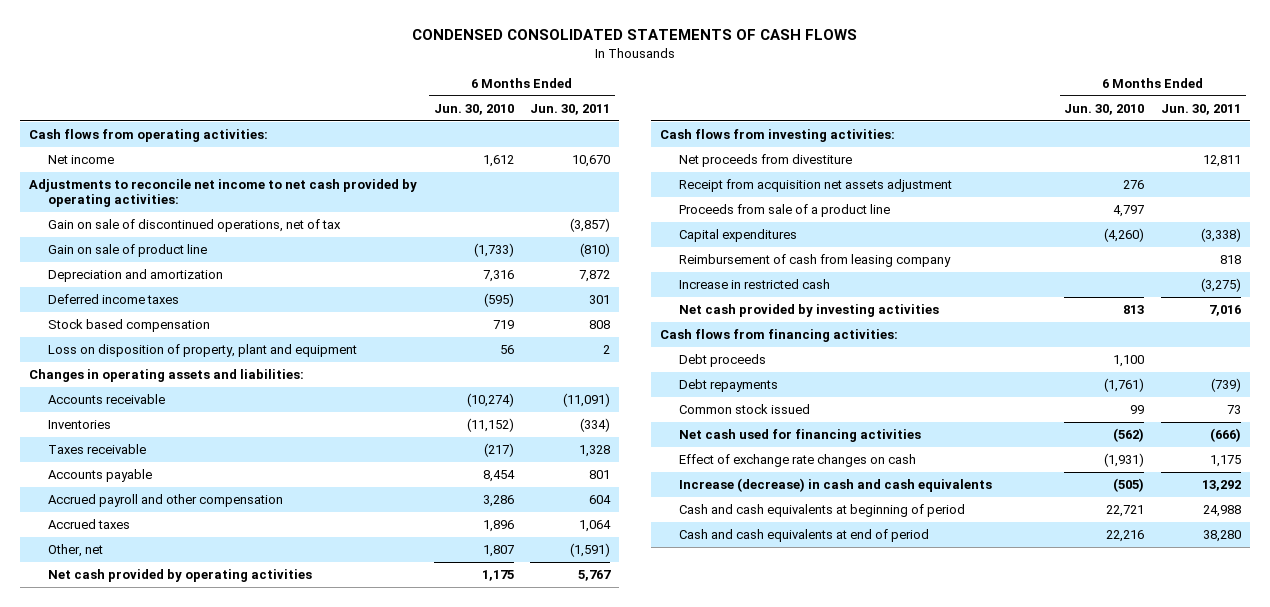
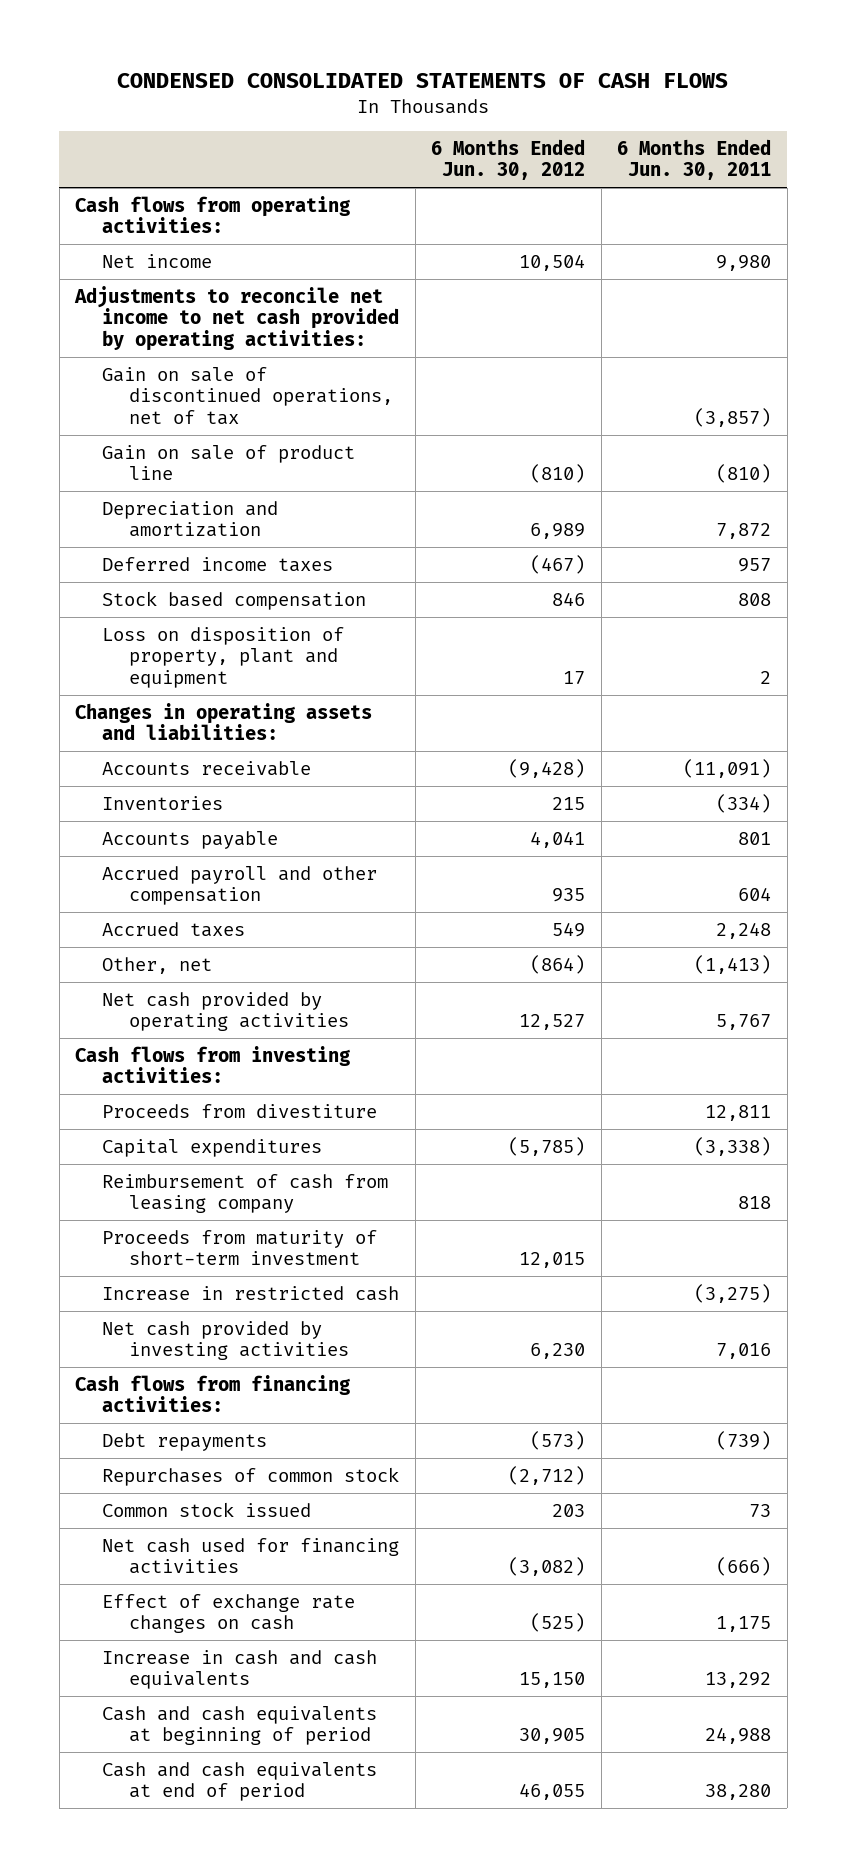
[433,103,514,115] Jun. 30, 2010 -> none
none -> [431,138,586,181] 6 Months Ended Jun. 30, 2012
[572,155,611,168] 10,670 -> [716,254,772,271] 9,980
[589,295,611,305] 301 -> [738,557,772,572] 957
[48,444,147,455] Taxes receivable -> none
[579,520,612,533] 1,064 -> [716,921,772,939] 2,248
[570,543,611,558] (1,591) -> [694,954,772,974] (1,413)
[679,179,953,193] Receipt from acquisition net assets adjustment -> none
[679,204,891,218] Proceeds from sale of a product line -> none
[679,154,853,168] Net proceeds from divestiture -> [102,1103,378,1118] Proceeds from divestiture
none -> [102,1229,378,1266] Proceeds from maturity of short-term investment
[679,354,767,368] Debt proceeds -> none
none -> [102,1466,400,1486] Repurchases of common stock
[679,478,993,493] Increase (decrease) in cash and cash equivalents -> [102,1649,378,1690] Increase in cash and cash equivalents

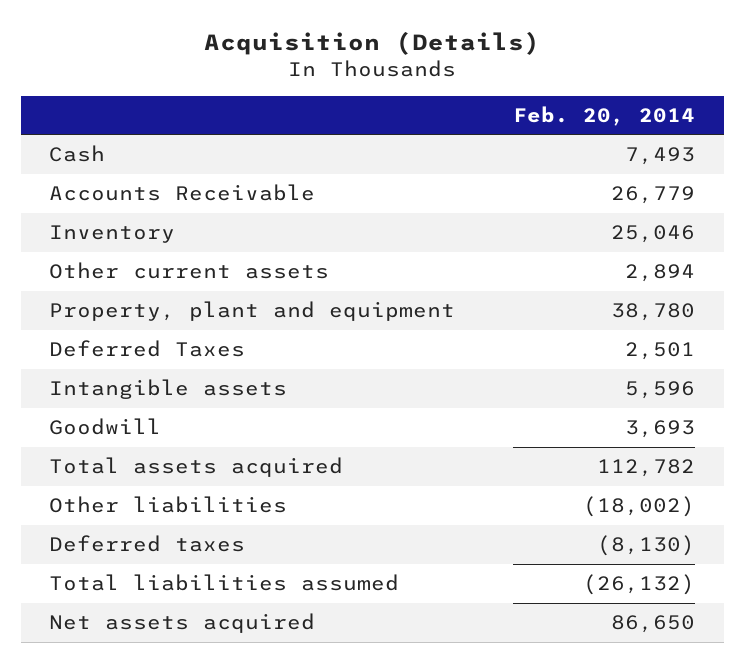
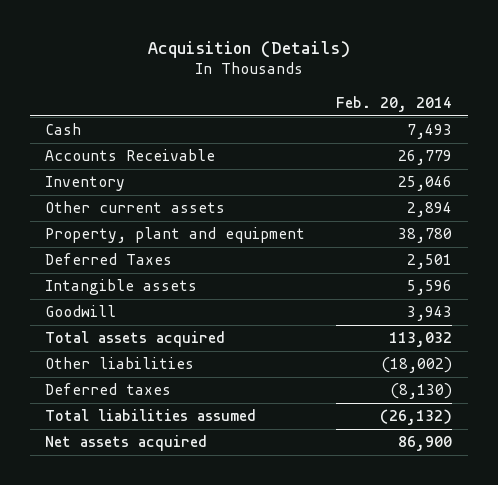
[624,420,695,439] 3,693 -> [407,306,453,322] 3,943
[596,459,695,478] 112,782 -> [389,332,453,348] 113,032
[610,615,695,634] 86,650 -> [398,436,453,452] 86,900

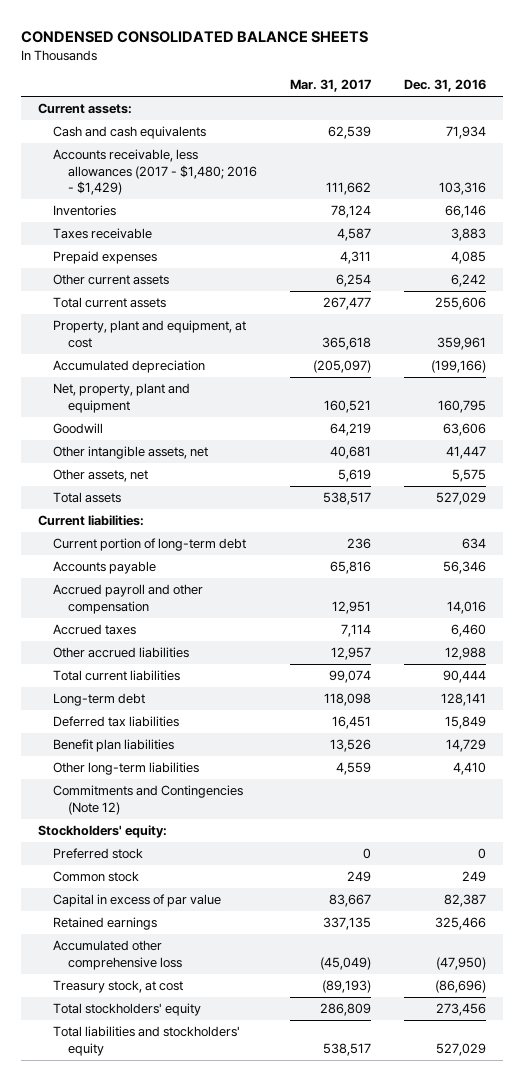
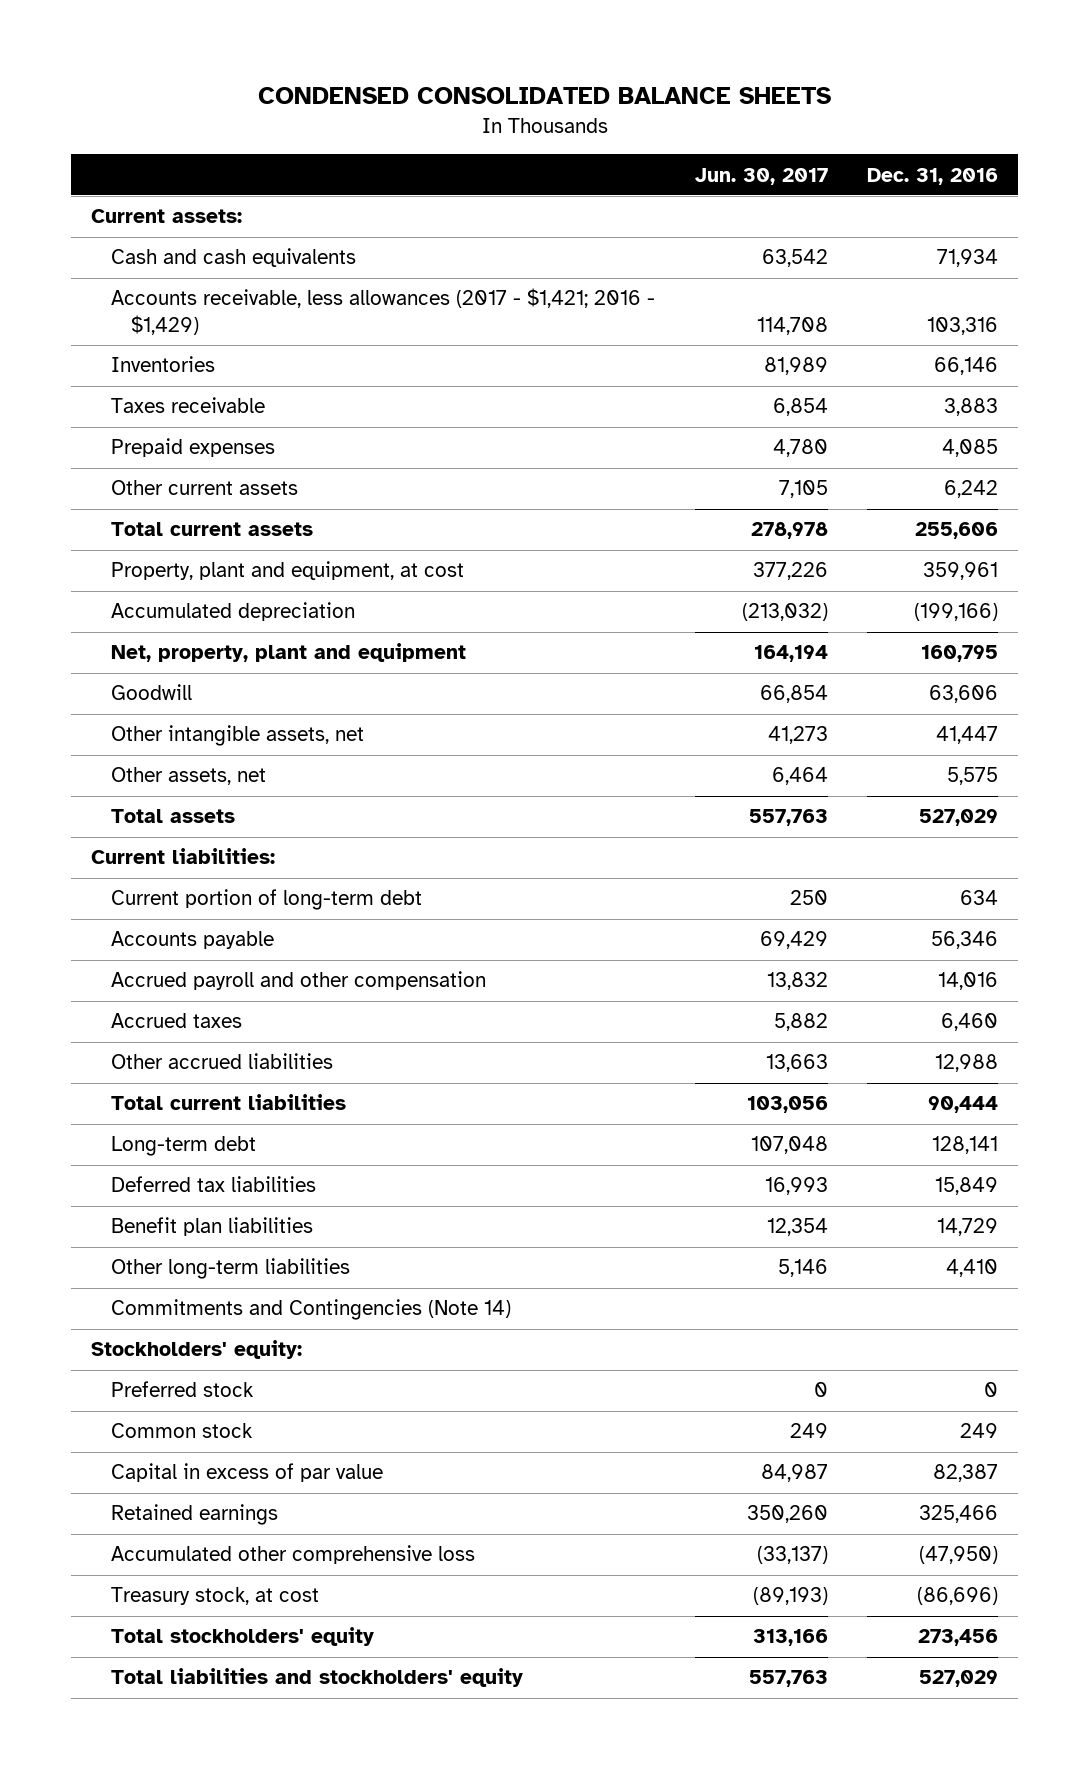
[290,79,372,93] Mar. 31, 2017 -> none
none -> [694,167,828,185] Jun. 30, 2017
[53,149,258,195] Accounts receivable, less allowances (2017 - $1,480; 2016 - $1,429) -> [110,288,655,335] Accounts receivable, less allowances (2017 - $1,421; 2016 - $1,429)
[53,785,244,815] Commitments and Contingencies (Note 12) -> [110,1299,511,1321] Commitments and Contingencies (Note 14)

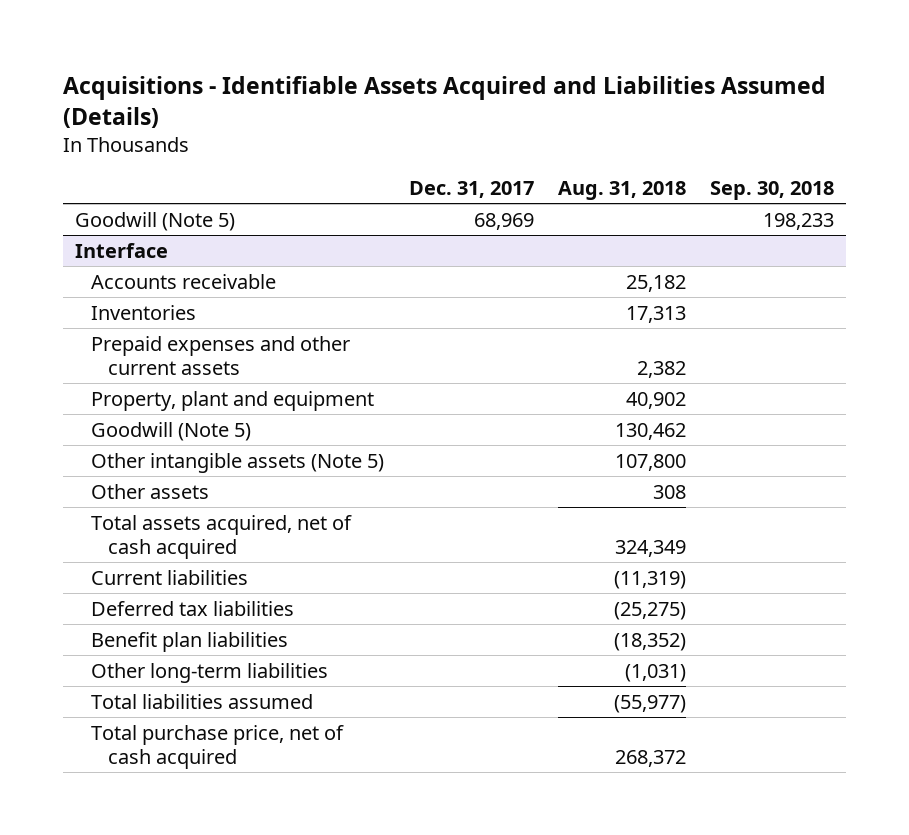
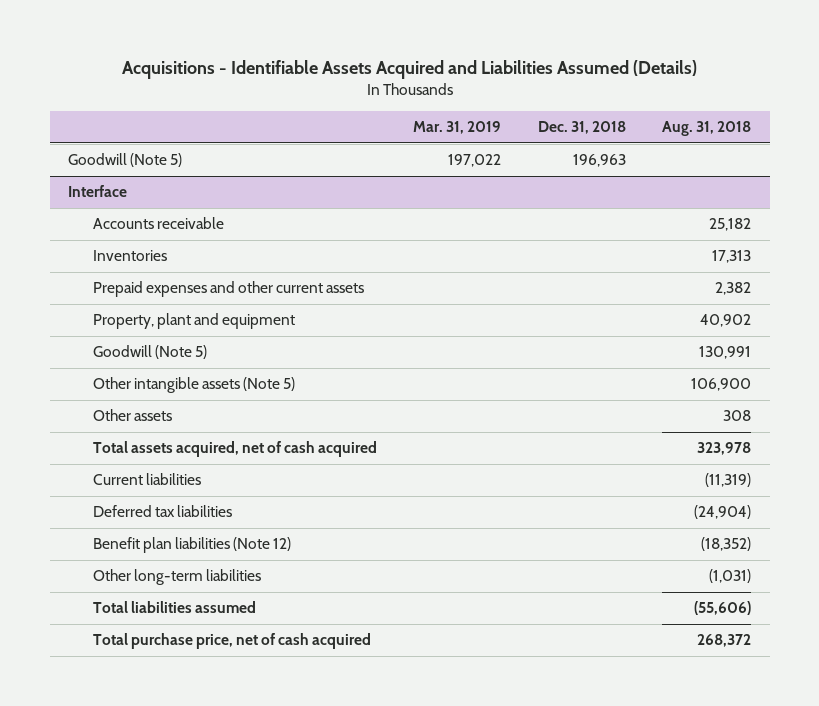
[408,180,534,198] Dec. 31, 2017 -> none
[709,180,834,200] Sep. 30, 2018 -> none
none -> [413,121,502,135] Mar. 31, 2019
none -> [537,121,626,135] Dec. 31, 2018
[614,422,686,440] 130,462 -> [699,346,752,360] 130,991
[614,453,686,471] 107,800 -> [691,378,752,392] 106,900
[614,539,686,557] 324,349 -> [697,442,752,456] 323,978
[613,601,686,620] (25,275) -> [694,505,752,520] (24,904)
[91,631,289,652] Benefit plan liabilities -> [92,537,291,554] Benefit plan liabilities (Note 12)
[613,694,686,713] (55,977) -> [694,601,752,616] (55,606)

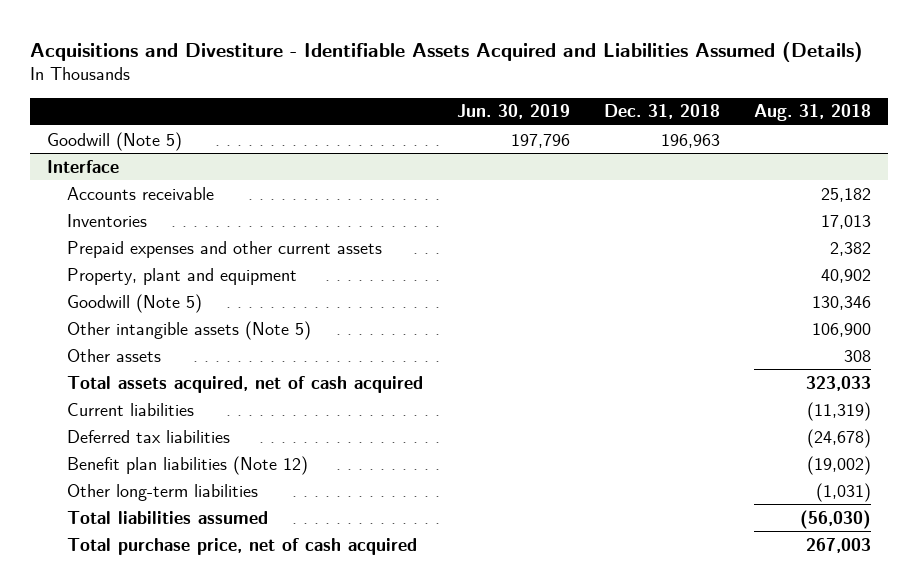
[121,60,697,80] Acquisitions - Identifiable Assets Acquired and Liabilities Assumed (Details) -> [30,42,864,63] Acquisitions and Divestiture - Identifiable Assets Acquired and Liabilities Assumed (Details)
[413,121,502,135] Mar. 31, 2019 -> none
none -> [456,104,570,120] Jun. 30, 2019
[712,250,752,264] 17,313 -> [821,214,872,229] 17,013
[699,346,752,360] 130,991 -> [812,295,872,310] 130,346
[697,442,752,456] 323,978 -> [806,375,872,391] 323,033
[694,505,752,520] (24,904) -> [807,428,872,448] (24,678)
[701,537,752,552] (18,352) -> [807,455,872,475] (19,002)
[694,601,752,616] (55,606) -> [800,509,872,529] (56,030)
[697,634,752,648] 268,372 -> [806,537,872,553] 267,003

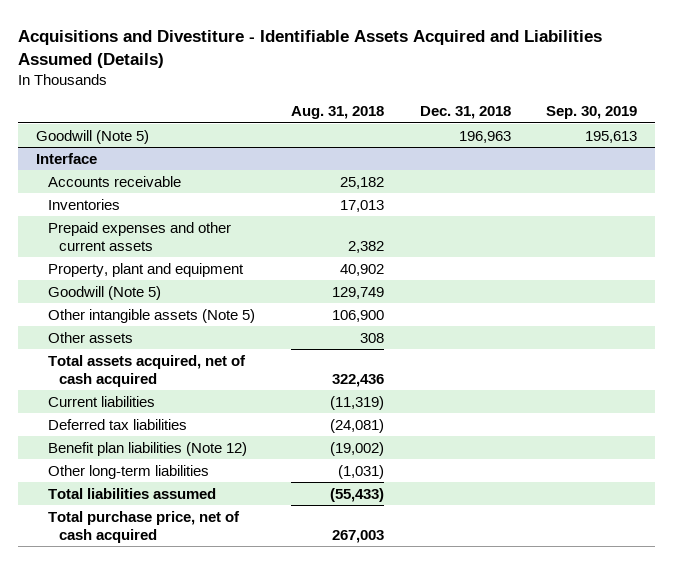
[456,104,570,120] Jun. 30, 2019 -> none
none -> [546,106,638,120] Sep. 30, 2019
[812,295,872,310] 130,346 -> [331,286,384,299] 129,749
[806,375,872,391] 323,033 -> [331,373,384,387] 322,436
[807,428,872,448] (24,678) -> [329,418,384,433] (24,081)
[800,509,872,529] (56,030) -> [329,487,384,502] (55,433)

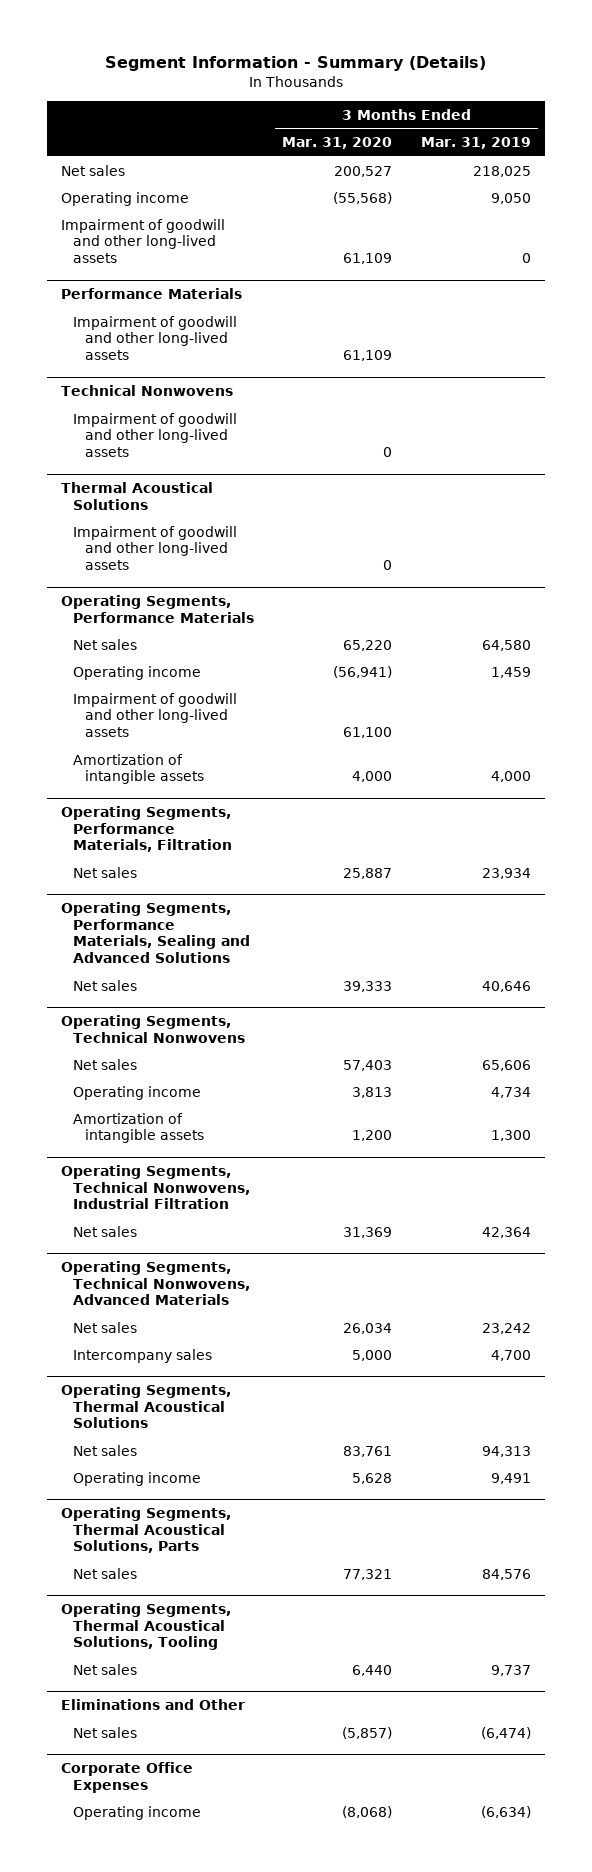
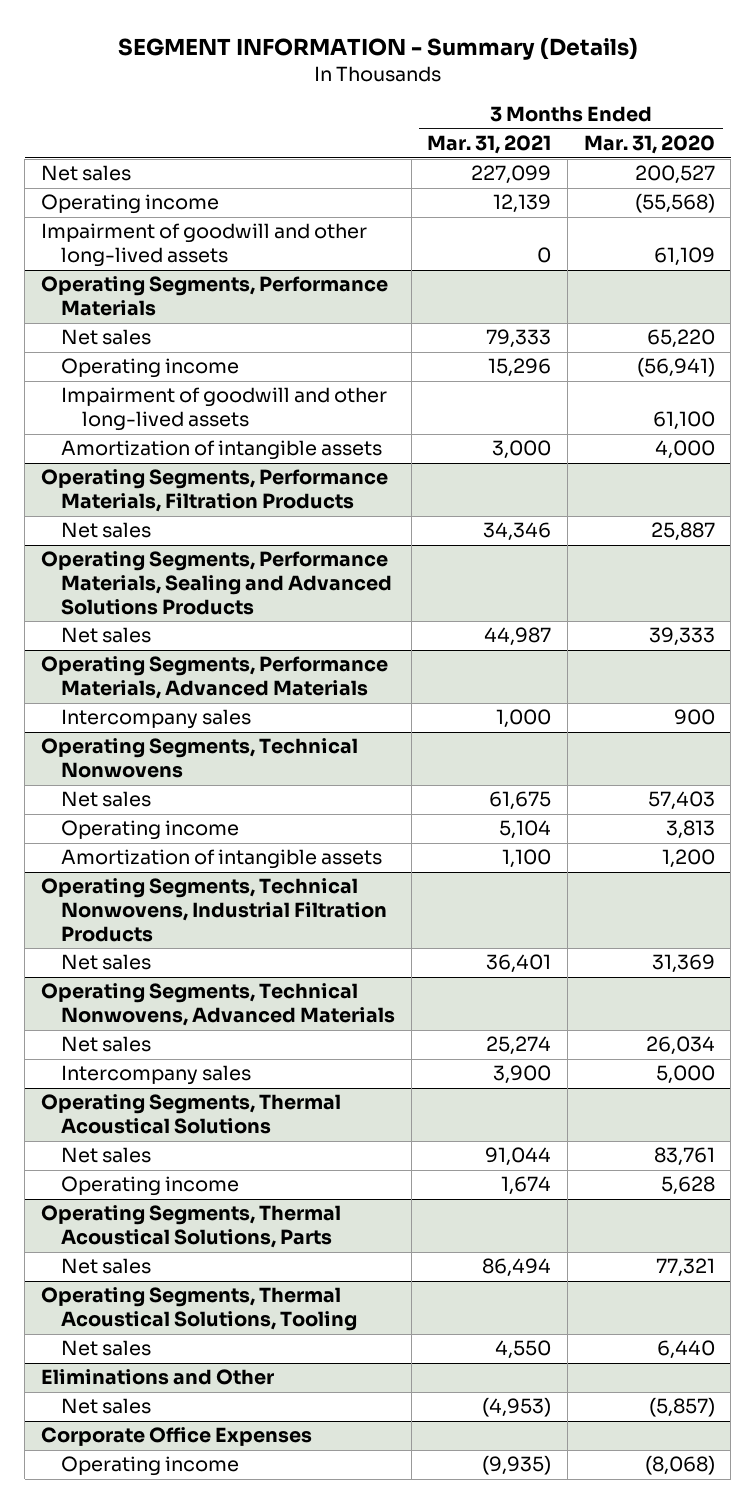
[104,56,486,72] Segment Information - Summary (Details) -> [117,36,638,60] SEGMENT INFORMATION - Summary (Details)
[420,137,531,150] Mar. 31, 2019 -> none
none -> [427,135,552,155] Mar. 31, 2021
[61,288,243,300] Performance Materials -> none
[73,315,238,360] Impairment of goodwill and other long-lived assets -> none
[61,385,234,397] Technical Nonwovens -> none
[73,412,238,457] Impairment of goodwill and other long-lived assets -> none
[61,482,214,510] Thermal Acoustical Solutions -> none
[73,525,238,570] Impairment of goodwill and other long-lived assets -> none
[61,806,233,853] Operating Segments, Performance Materials, Filtration -> [40,469,388,513] Operating Segments, Performance Materials, Filtration Products
[61,902,251,963] Operating Segments, Performance Materials, Sealing and Advanced Solutions -> [40,551,393,615] Operating Segments, Performance Materials, Sealing and Advanced Solutions Products
none -> [40,656,388,700] Operating Segments, Performance Materials, Advanced Materials
none -> [61,709,252,730] Intercompany sales
[61,1165,251,1210] Operating Segments, Technical Nonwovens, Industrial Filtration -> [40,878,388,942] Operating Segments, Technical Nonwovens, Industrial Filtration Products

